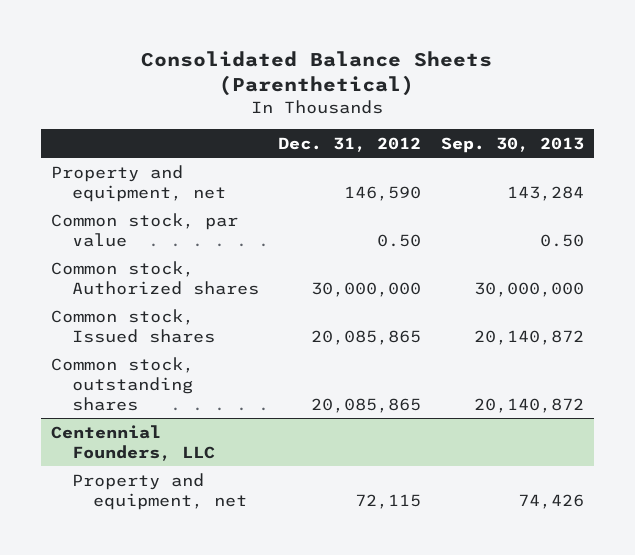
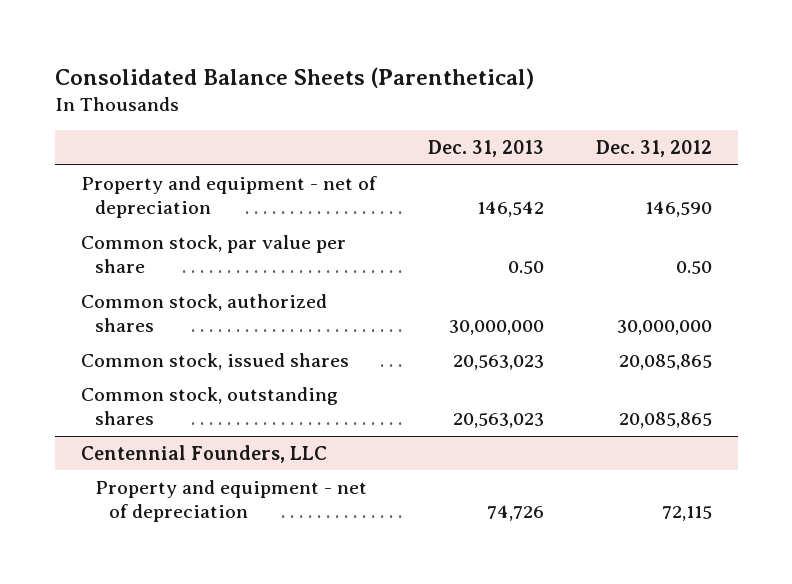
[440,136,584,153] Sep. 30, 2013 -> none
none -> [427,140,544,158] Dec. 31, 2013
[50,164,226,202] Property and equipment, net -> [80,175,377,219] Property and equipment - net of depreciation
[50,212,238,247] Common stock, par value -> [80,234,346,274] Common stock, par value per share
[50,260,259,295] Common stock, Authorized shares -> [80,293,327,333] Common stock, authorized shares
[50,308,215,343] Common stock, Issued shares -> [80,352,349,370] Common stock, issued shares
[71,472,247,510] Property and equipment, net -> [94,479,367,523] Property and equipment - net of depreciation

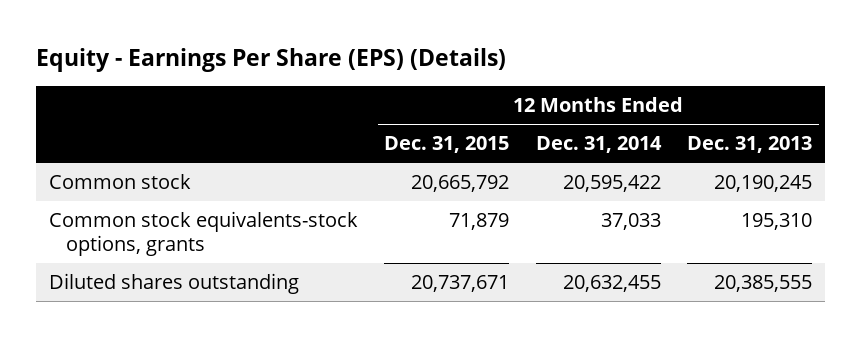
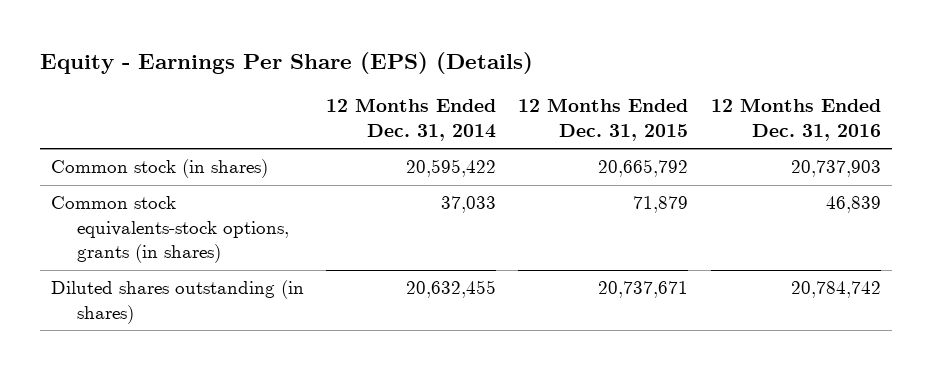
[687,136,813,154] Dec. 31, 2013 -> none
none -> [710,98,881,141] 12 Months Ended Dec. 31, 2016
[48,174,191,190] Common stock -> [50,159,268,179] Common stock (in shares)
[48,211,358,256] Common stock equivalents-stock options, grants -> [50,196,290,264] Common stock equivalents-stock options, grants (in shares)
[48,273,299,295] Diluted shares outstanding -> [50,280,304,324] Diluted shares outstanding (in shares)

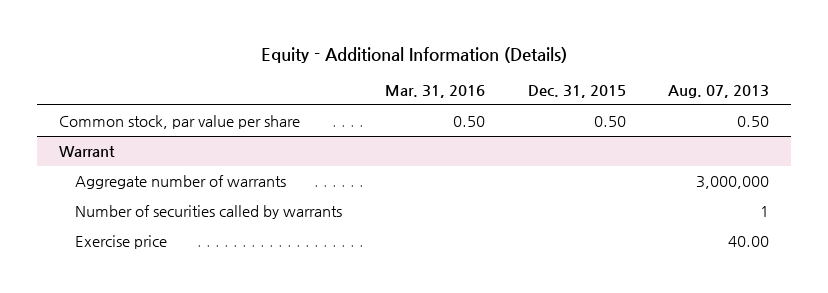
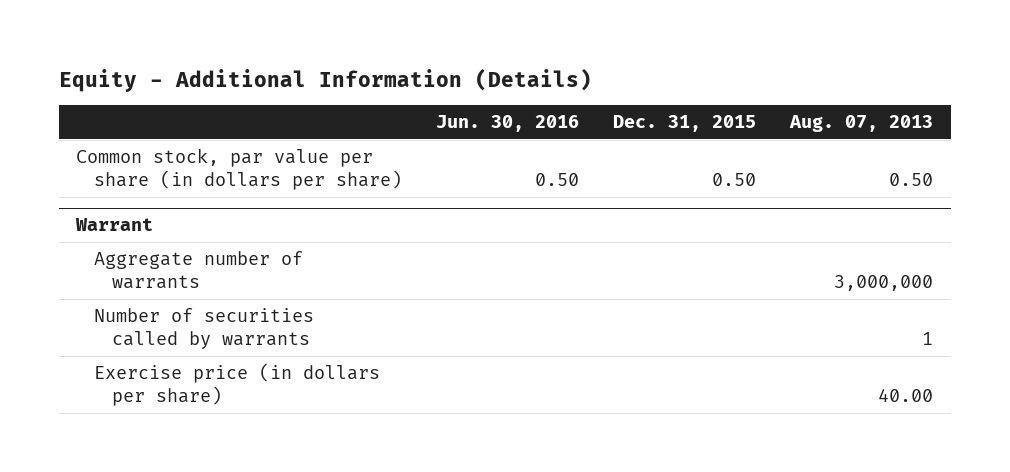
[384,85,485,99] Mar. 31, 2016 -> none
none -> [436,114,580,132] Jun. 30, 2016
[58,115,300,130] Common stock, par value per share -> [76,148,403,190] Common stock, par value per share (in dollars per share)
[75,235,168,250] Exercise price -> [94,363,381,406] Exercise price (in dollars per share)

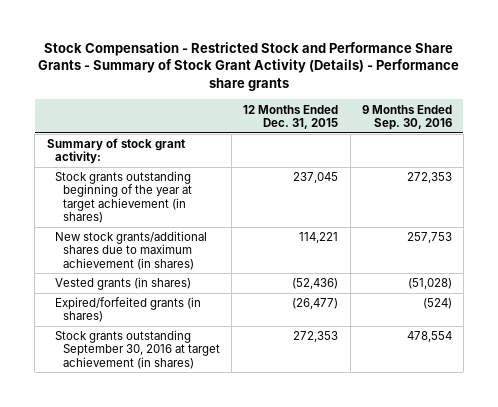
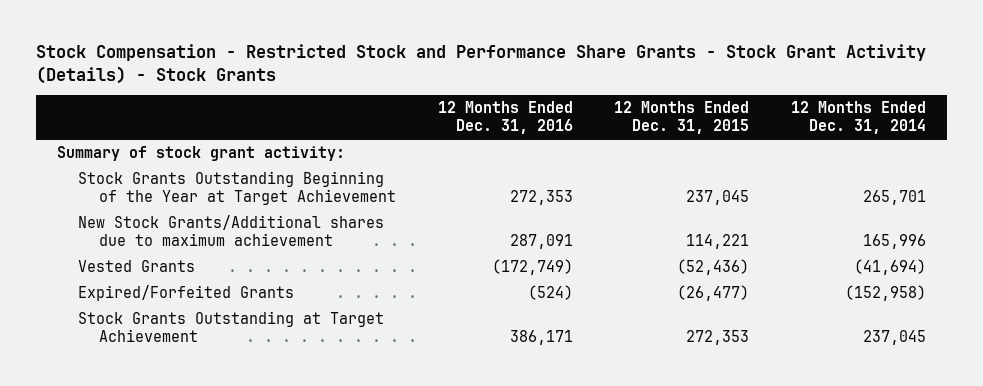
[38,41,460,92] Stock Compensation - Restricted Stock and Performance Share Grants - Summary of Stock Grant Activity (Details) - Performance share grants -> [36,44,927,84] Stock Compensation - Restricted Stock and Performance Share Grants - Stock Grant Activity (Details) - Stock Grants
[361,104,452,130] 9 Months Ended Sep. 30, 2016 -> none
none -> [437,101,573,135] 12 Months Ended Dec. 31, 2016
none -> [791,101,927,135] 12 Months Ended Dec. 31, 2014
[54,171,192,223] Stock grants outstanding beginning of the year at target achievement (in shares) -> [77,171,396,206] Stock Grants Outstanding Beginning of the Year at Target Achievement
[54,231,207,270] New stock grants/additional shares due to maximum achievement (in shares) -> [77,215,384,247] New Stock Grants/Additional shares due to maximum achievement
[54,277,191,291] Vested grants (in shares) -> [77,260,195,273] Vested Grants
[54,297,201,323] Expired/forfeited grants (in shares) -> [77,285,294,302] Expired/Forfeited Grants
[54,330,220,369] Stock grants outstanding September 30, 2016 at target achievement (in shares) -> [77,311,384,343] Stock Grants Outstanding at Target Achievement

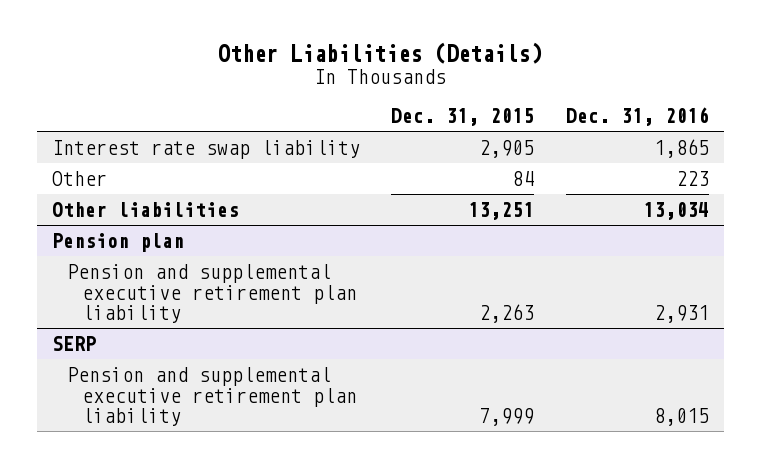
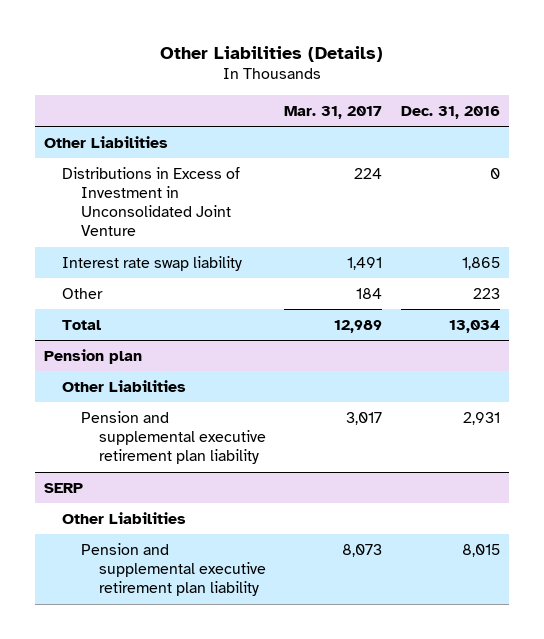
[391,108,535,127] Dec. 31, 2015 -> none
none -> [284,105,383,119] Mar. 31, 2017
none -> [43,135,168,148] Other Liabilities
none -> [62,166,241,237] Distributions in Excess of Investment in Unconsolidated Joint Venture
[52,202,240,218] Other liabilities -> [62,319,102,330] Total
none -> [62,379,187,392] Other Liabilities
none -> [62,511,187,524] Other Liabilities

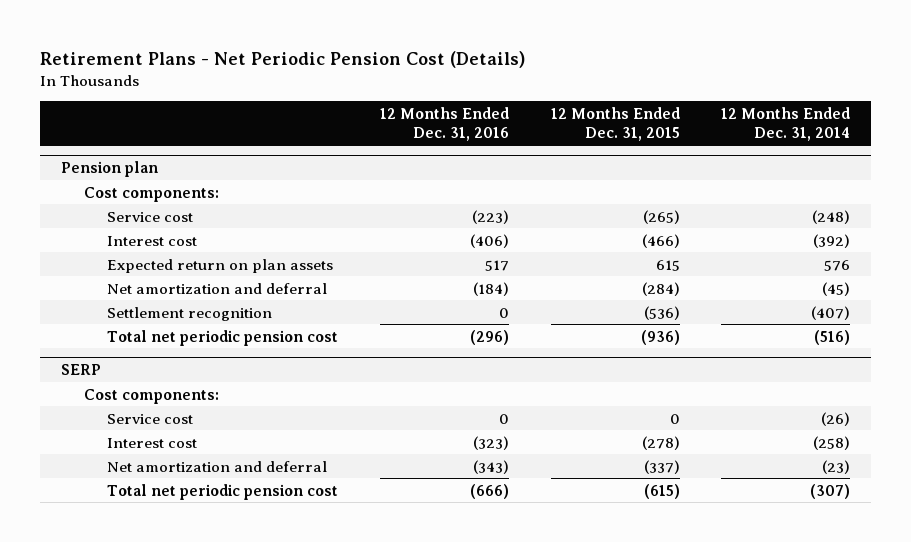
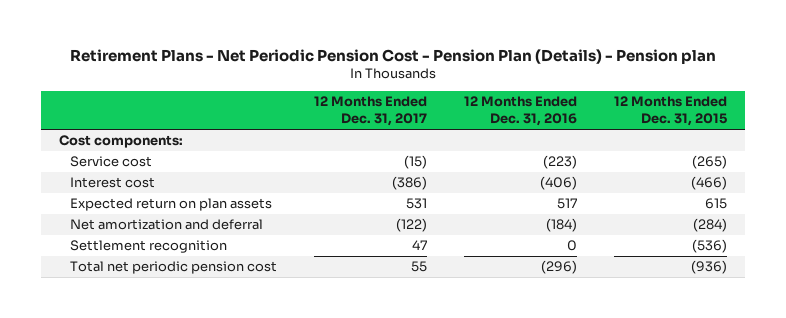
[40,50,526,68] Retirement Plans - Net Periodic Pension Cost (Details) -> [69,48,716,64] Retirement Plans - Net Periodic Pension Cost - Pension Plan (Details) - Pension plan
[721,106,851,142] 12 Months Ended Dec. 31, 2014 -> none
none -> [313,96,427,127] 12 Months Ended Dec. 31, 2017
[61,161,159,178] Pension plan -> none
[61,364,102,376] SERP -> none
[84,388,220,404] Cost components: -> none
[107,413,194,424] Service cost -> none
[107,437,198,448] Interest cost -> none
[107,460,328,472] Net amortization and deferral -> none
[107,483,339,500] Total net periodic pension cost -> none

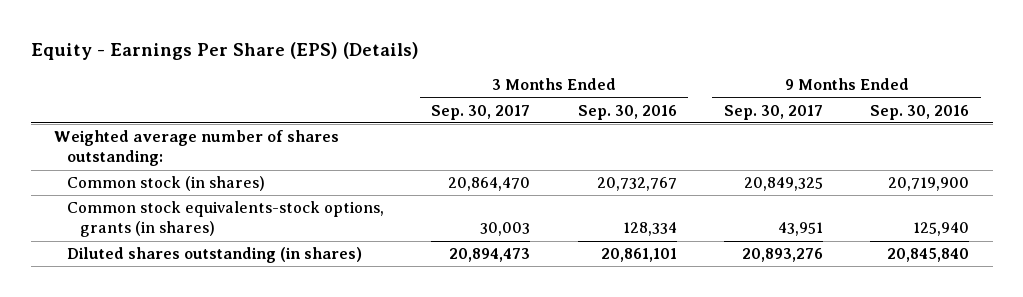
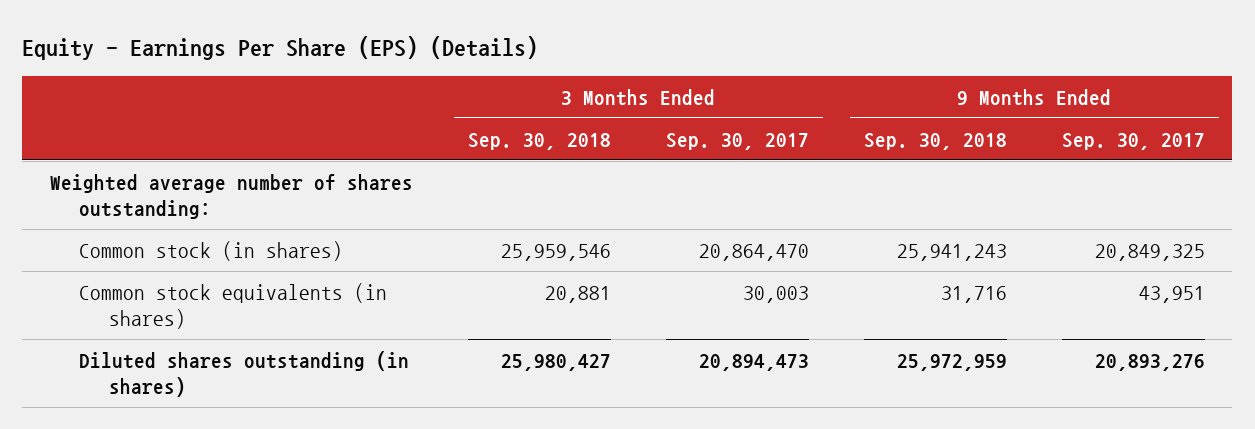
[577,104,677,120] Sep. 30, 2016 -> none
[870,104,970,120] Sep. 30, 2016 -> none
none -> [467,132,611,150] Sep. 30, 2018
none -> [863,132,1007,150] Sep. 30, 2018
[67,201,385,238] Common stock equivalents-stock options, grants (in shares) -> [79,282,388,329] Common stock equivalents (in shares)

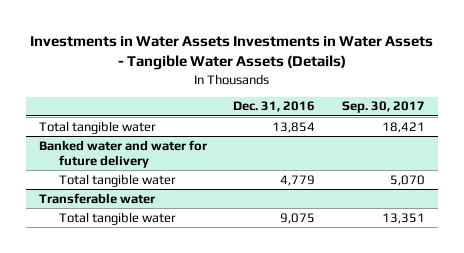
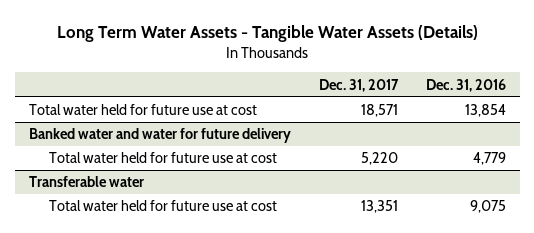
[29,36,433,71] Investments in Water Assets Investments in Water Assets - Tangible Water Assets (Details) -> [57,24,479,42] Long Term Water Assets - Tangible Water Assets (Details)
[341,101,425,114] Sep. 30, 2017 -> none
none -> [318,78,399,92] Dec. 31, 2017
[39,120,157,134] Total tangible water -> [28,104,257,116] Total water held for future use at cost
[58,173,176,187] Total tangible water -> [49,152,278,164] Total water held for future use at cost
[58,211,176,225] Total tangible water -> [49,200,278,212] Total water held for future use at cost

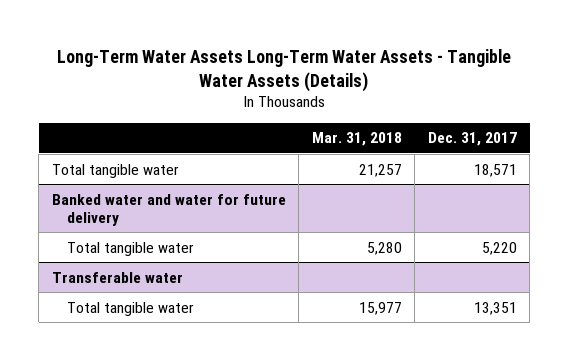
[57,24,479,42] Long Term Water Assets - Tangible Water Assets (Details) -> [57,48,512,92] Long-Term Water Assets Long-Term Water Assets - Tangible Water Assets (Details)
[425,78,506,92] Dec. 31, 2016 -> none
none -> [311,132,402,147] Mar. 31, 2018
[28,104,257,116] Total water held for future use at cost -> [51,163,179,178] Total tangible water
[49,152,278,164] Total water held for future use at cost -> [67,241,195,256] Total tangible water
[49,200,278,212] Total water held for future use at cost -> [67,301,195,316] Total tangible water

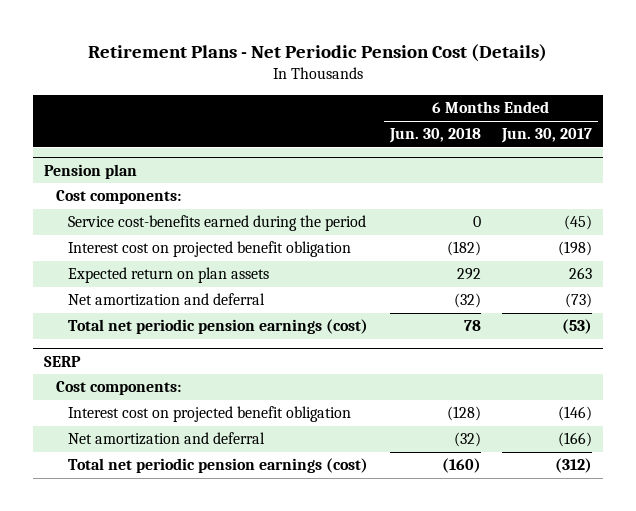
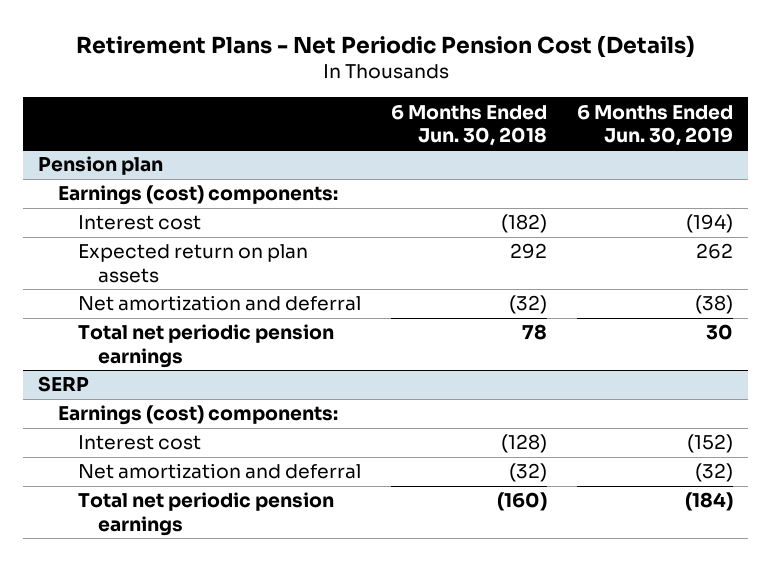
[501,128,593,144] Jun. 30, 2017 -> none
none -> [577,104,734,146] 6 Months Ended Jun. 30, 2019
[67,215,366,232] Service cost-benefits earned during the period -> none
[55,190,181,205] Cost components: -> [58,185,339,206] Earnings (cost) components:
[67,241,351,258] Interest cost on projected benefit obligation -> [78,215,202,231] Interest cost
[67,319,368,335] Total net periodic pension earnings (cost) -> [78,324,335,368] Total net periodic pension earnings
[55,381,181,396] Cost components: -> [58,405,339,426] Earnings (cost) components:
[67,406,351,423] Interest cost on projected benefit obligation -> [78,435,202,451] Interest cost
[67,458,368,474] Total net periodic pension earnings (cost) -> [78,492,335,536] Total net periodic pension earnings

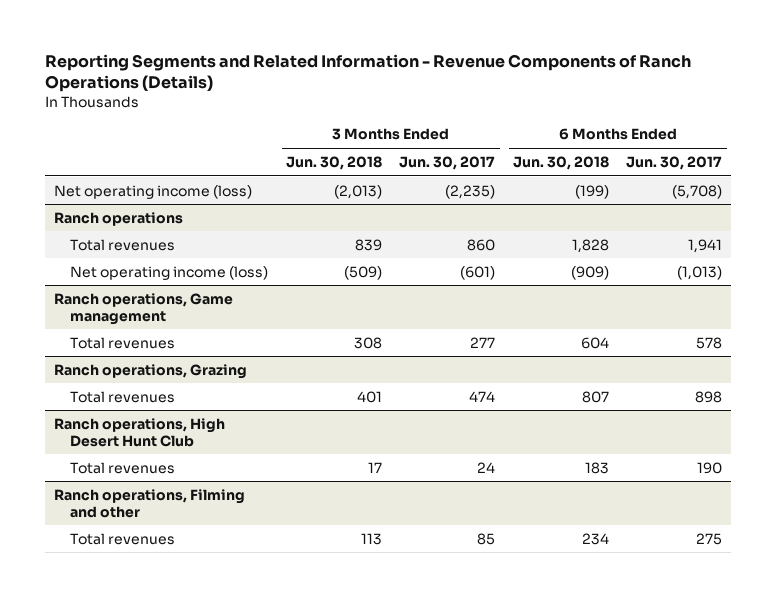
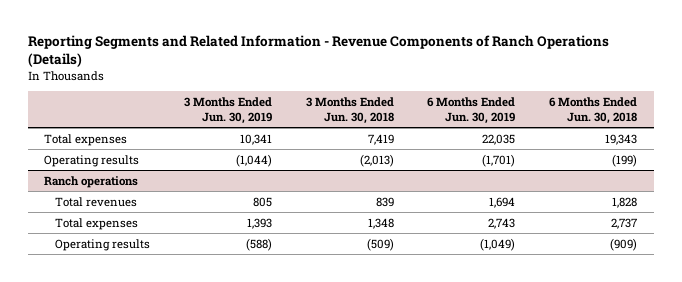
[399,155,496,170] Jun. 30, 2017 -> none
[626,155,723,170] Jun. 30, 2017 -> none
none -> [184,97,273,125] 3 Months Ended Jun. 30, 2019
none -> [427,97,516,125] 6 Months Ended Jun. 30, 2019
none -> [44,133,128,146] Total expenses
[53,184,252,199] Net operating income (loss) -> [44,154,140,167] Operating results
[53,292,233,325] Ranch operations, Game management -> none
[70,336,176,349] Total revenues -> none
[53,363,247,379] Ranch operations, Grazing -> none
[70,390,176,403] Total revenues -> none
[53,417,225,447] Ranch operations, High Desert Hunt Club -> none
[70,461,176,474] Total revenues -> none
[53,488,245,518] Ranch operations, Filming and other -> none
[70,532,176,545] Total revenues -> none
none -> [55,217,139,230] Total expenses
[70,265,269,280] Net operating income (loss) -> [55,238,151,251] Operating results

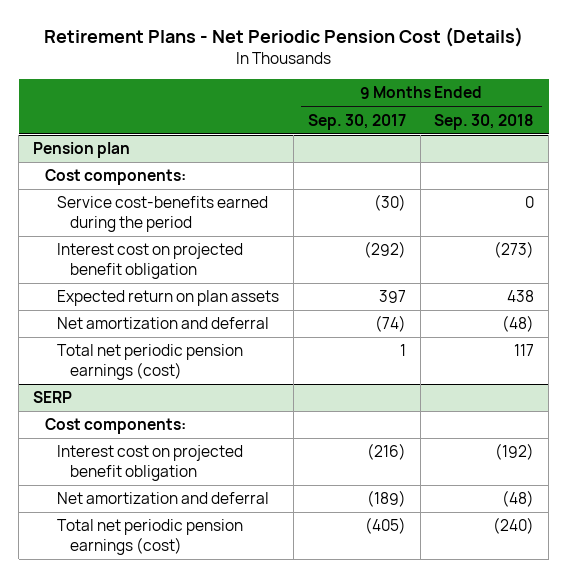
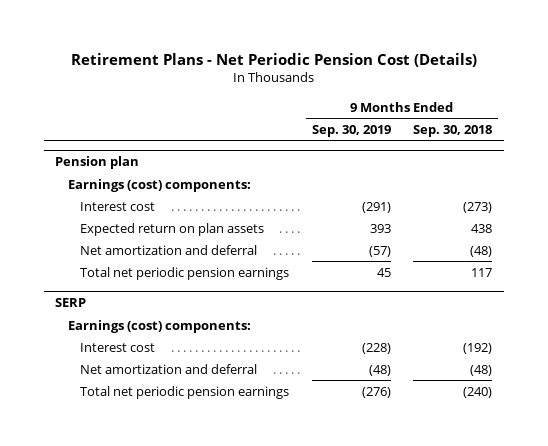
[307,113,406,130] Sep. 30, 2017 -> none
none -> [311,125,391,138] Sep. 30, 2019
[57,196,269,233] Service cost-benefits earned during the period -> none
[45,169,187,186] Cost components: -> [67,178,251,192] Earnings (cost) components:
[57,243,244,280] Interest cost on projected benefit obligation -> [79,201,155,211] Interest cost
[57,344,244,381] Total net periodic pension earnings (cost) -> [79,266,289,280] Total net periodic pension earnings
[45,418,187,435] Cost components: -> [67,319,251,333] Earnings (cost) components:
[57,445,244,482] Interest cost on projected benefit obligation -> [79,342,155,352] Interest cost
[57,519,244,556] Total net periodic pension earnings (cost) -> [79,385,289,399] Total net periodic pension earnings

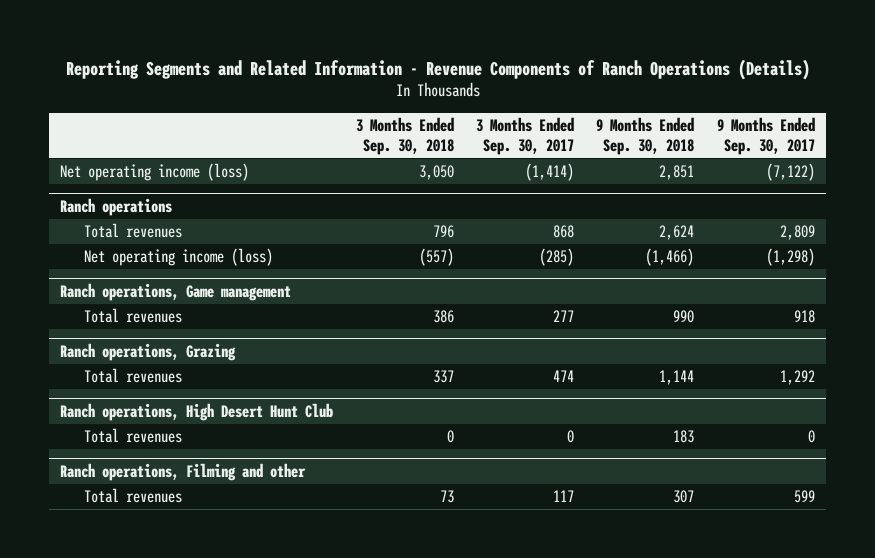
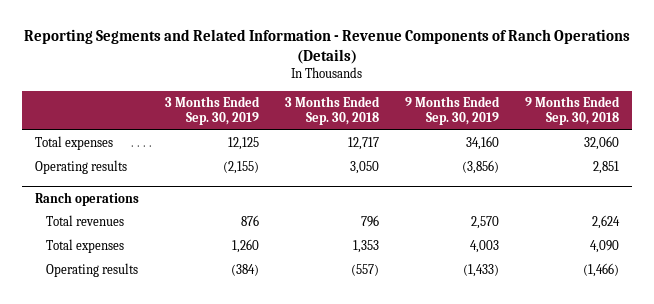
[476,117,575,155] 3 Months Ended Sep. 30, 2017 -> none
[716,117,815,155] 9 Months Ended Sep. 30, 2017 -> none
none -> [164,95,260,126] 3 Months Ended Sep. 30, 2019
none -> [404,95,500,126] 9 Months Ended Sep. 30, 2019
none -> [34,136,113,151] Total expenses
[60,163,250,182] Net operating income (loss) -> [34,160,127,175] Operating results
[60,283,292,302] Ranch operations, Game management -> none
[84,308,183,324] Total revenues -> none
[60,343,237,362] Ranch operations, Grazing -> none
[84,368,183,384] Total revenues -> none
[60,403,334,422] Ranch operations, High Desert Hunt Club -> none
[84,428,183,444] Total revenues -> none
[60,463,307,482] Ranch operations, Filming and other -> none
[84,488,183,504] Total revenues -> none
none -> [46,239,125,254] Total expenses
[84,248,274,267] Net operating income (loss) -> [46,263,139,278] Operating results

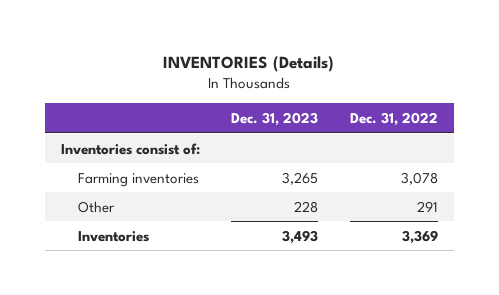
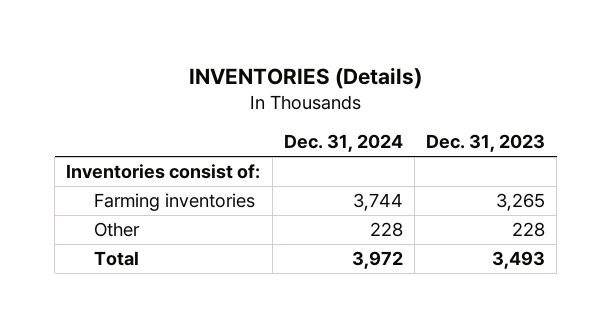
[350,111,439,126] Dec. 31, 2022 -> none
none -> [283,134,403,153] Dec. 31, 2024
[77,230,149,242] Inventories -> [93,251,139,267] Total

